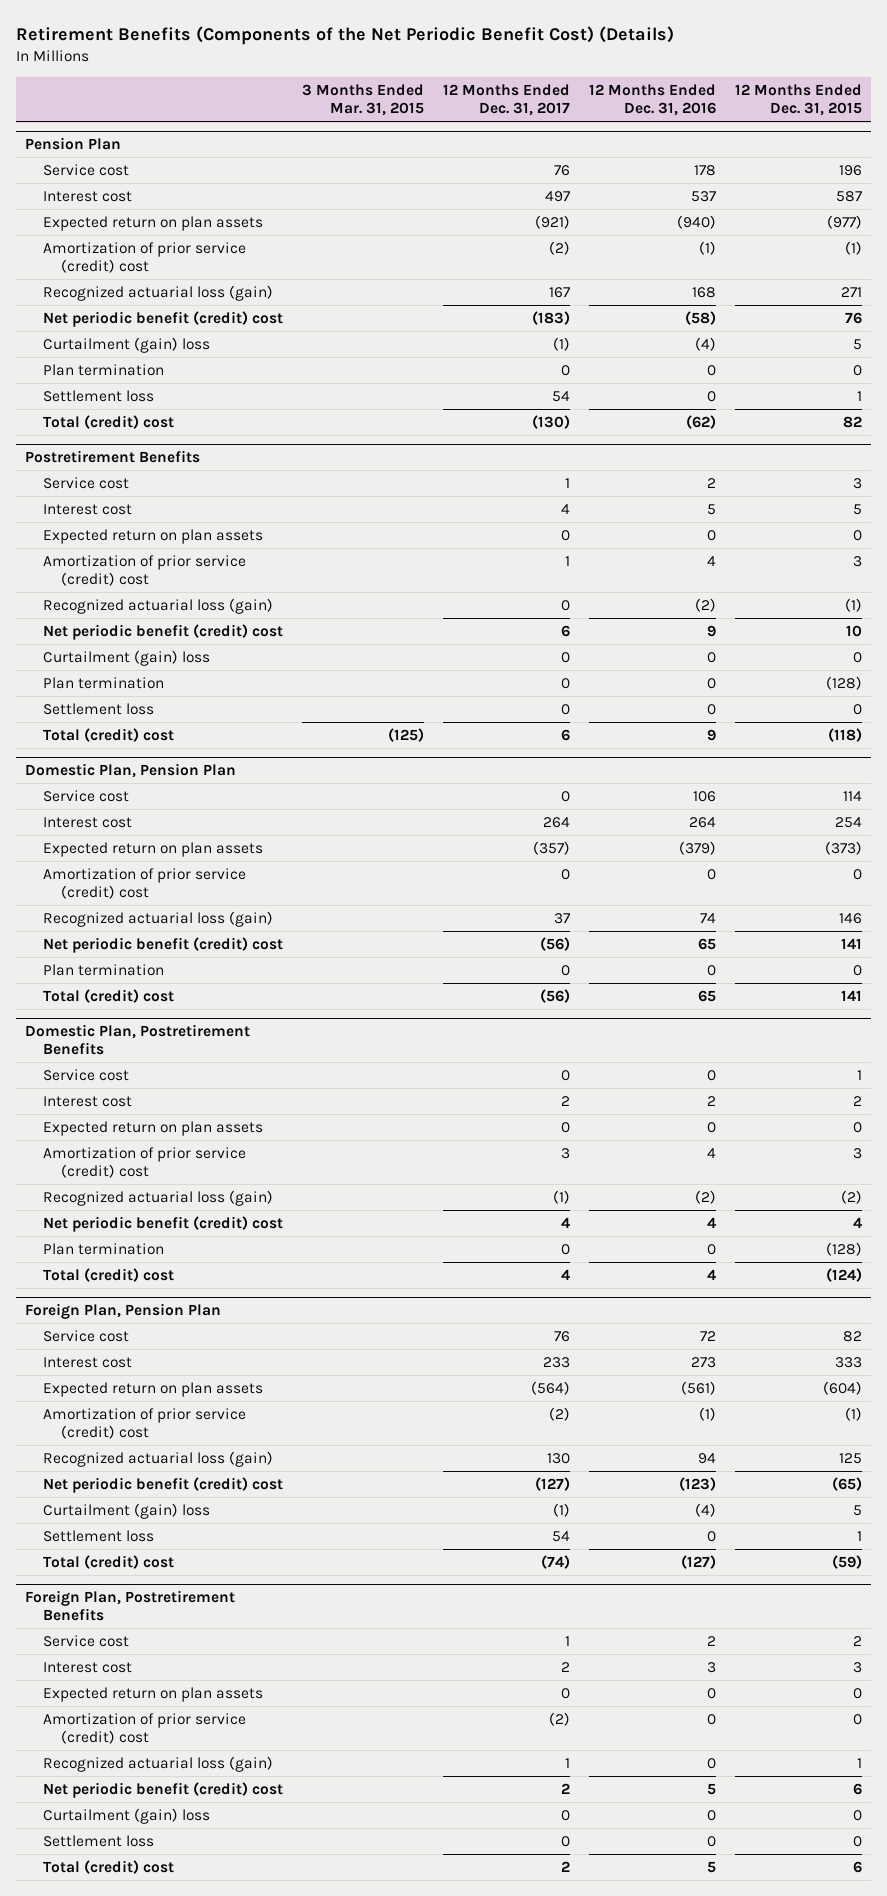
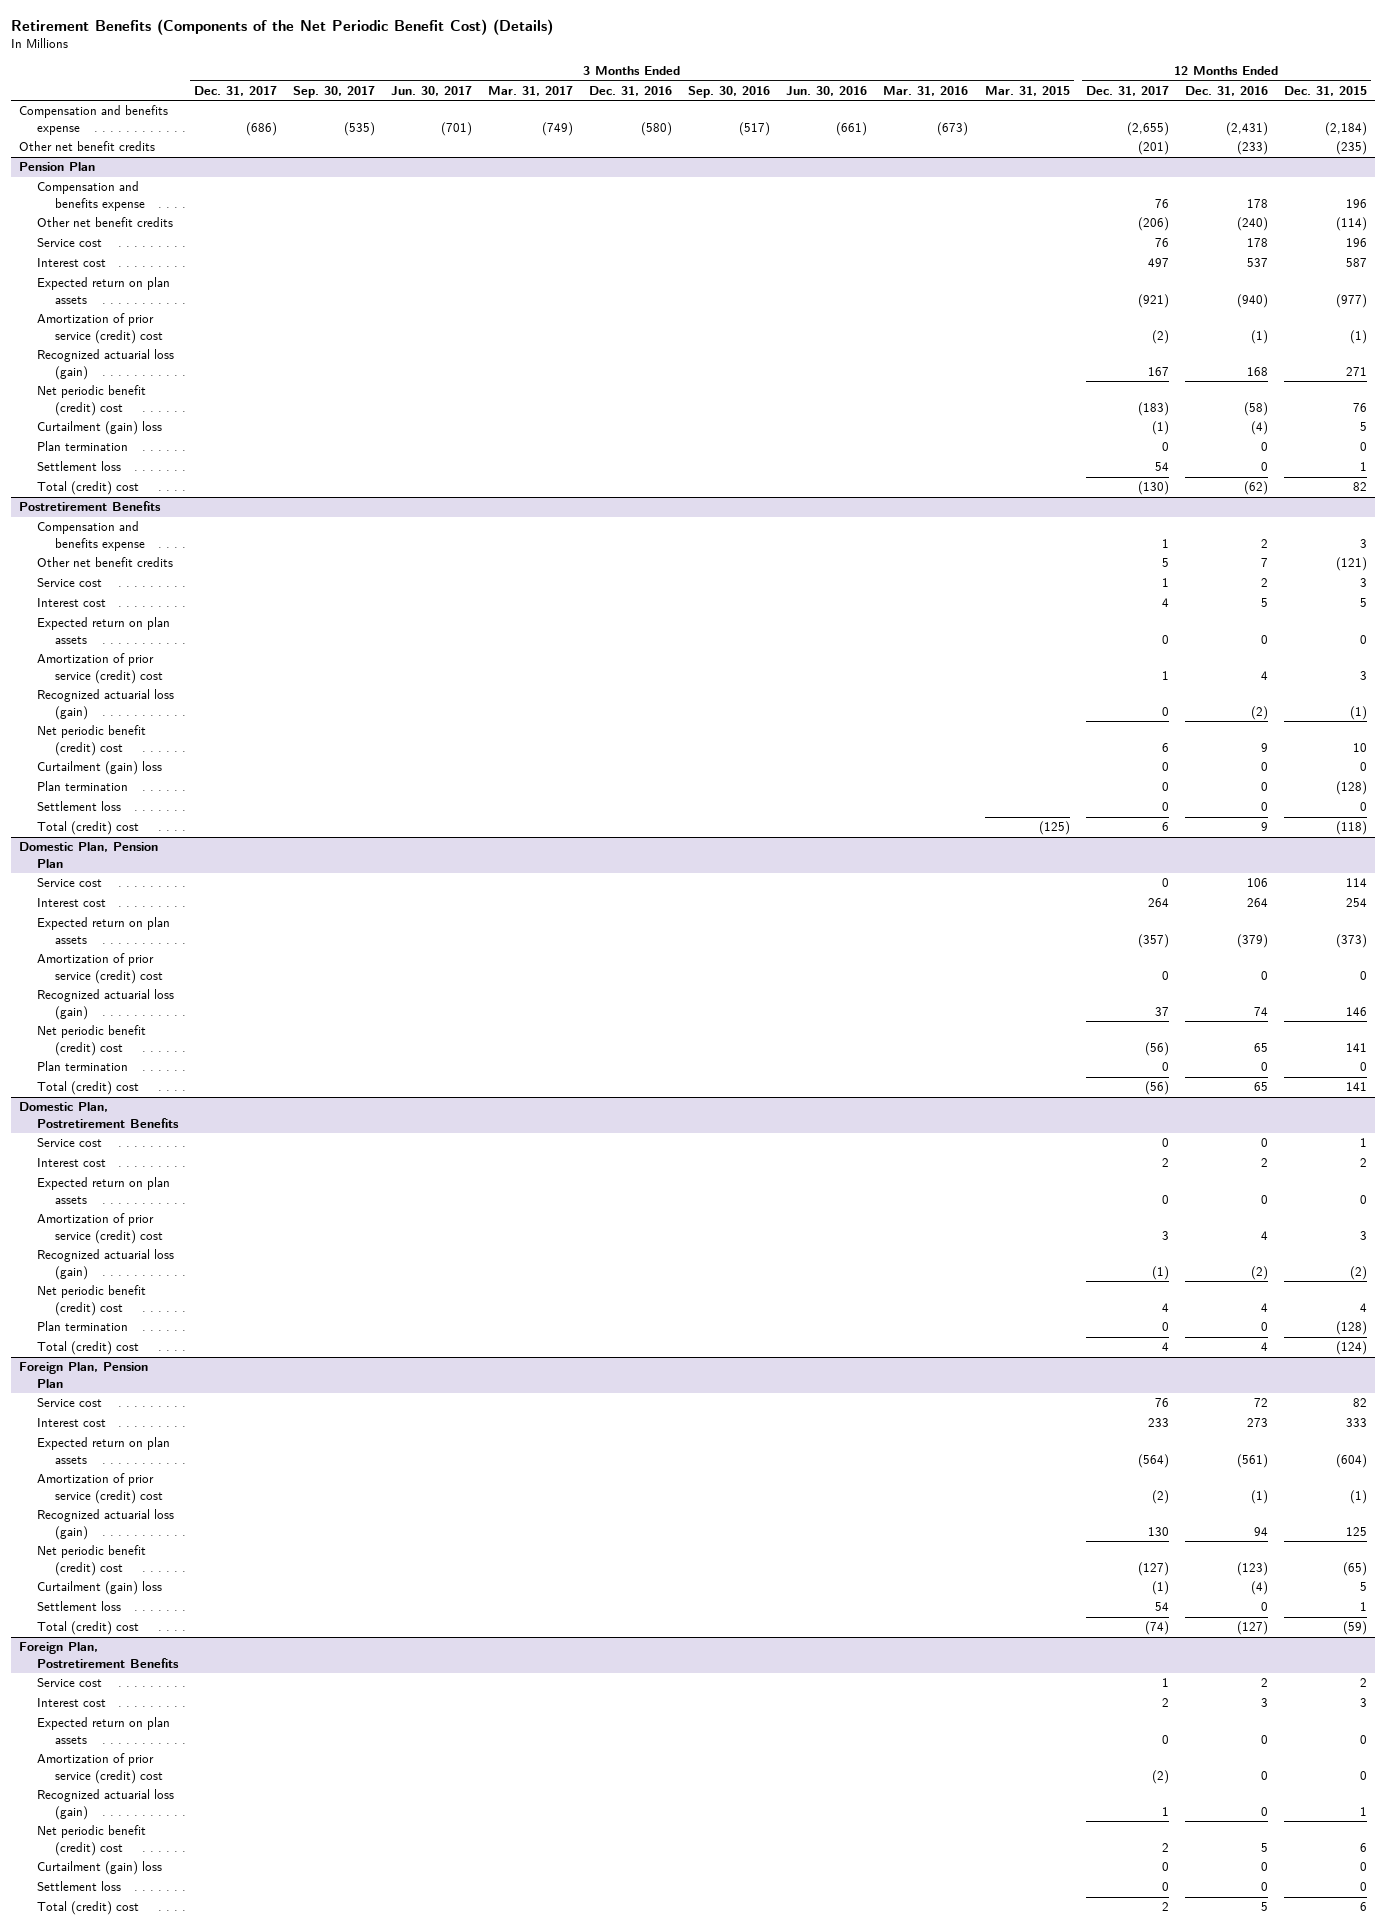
none -> [193,85,277,96] Dec. 31, 2017
none -> [292,85,375,98] Sep. 30, 2017
none -> [391,85,473,96] Jun. 30, 2017
none -> [488,85,574,96] Mar. 31, 2017
none -> [589,85,673,96] Dec. 31, 2016
none -> [688,85,771,98] Sep. 30, 2016
none -> [786,85,868,96] Jun. 30, 2016
none -> [883,85,969,96] Mar. 31, 2016
none -> [18,105,168,135] Compensation and benefits expense
none -> [18,141,155,152] Other net benefit credits
none -> [36,181,145,211] Compensation and benefits expense
none -> [36,217,173,228] Other net benefit credits
none -> [36,521,145,551] Compensation and benefits expense
none -> [36,557,173,568] Other net benefit credits

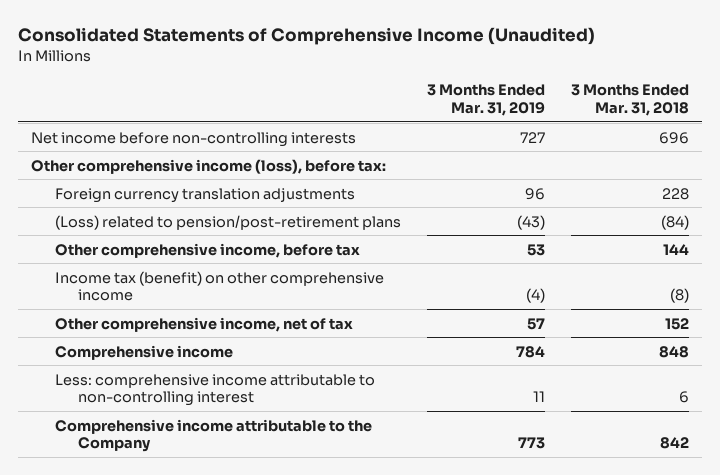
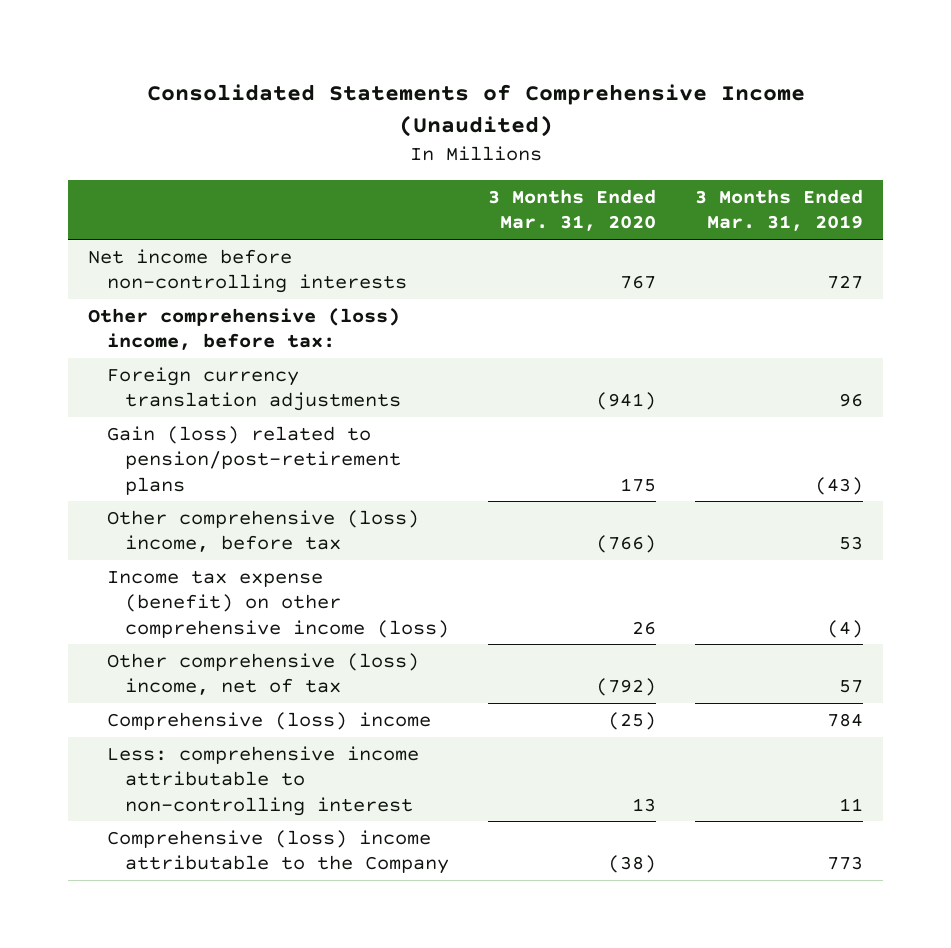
[570,84,689,116] 3 Months Ended Mar. 31, 2018 -> none
none -> [488,189,657,232] 3 Months Ended Mar. 31, 2020
[31,158,387,174] Other comprehensive income (loss), before tax: -> [87,308,400,351] Other comprehensive (loss) income, before tax:
[54,214,401,230] (Loss) related to pension/post-retirement plans -> [106,426,402,495] Gain (loss) related to pension/post-retirement plans
[54,242,360,258] Other comprehensive income, before tax -> [106,510,419,553] Other comprehensive (loss) income, before tax
[54,270,384,302] Income tax (benefit) on other comprehensive income -> [106,570,450,638] Income tax expense (benefit) on other comprehensive income (loss)
[54,316,353,332] Other comprehensive income, net of tax -> [106,653,419,696] Other comprehensive (loss) income, net of tax
[54,344,233,360] Comprehensive income -> [106,712,431,731] Comprehensive (loss) income
[54,418,372,453] Comprehensive income attributable to the Company -> [106,830,450,875] Comprehensive (loss) income attributable to the Company

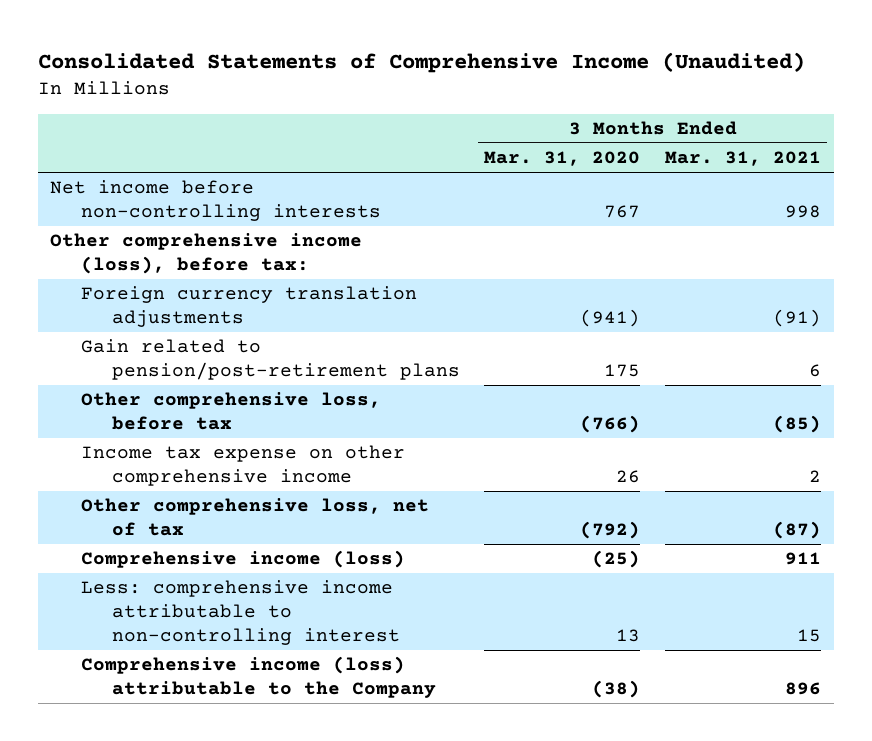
[695,189,864,232] 3 Months Ended Mar. 31, 2019 -> none
none -> [665,151,822,167] Mar. 31, 2021
[87,308,400,351] Other comprehensive (loss) income, before tax: -> [50,233,363,275] Other comprehensive income (loss), before tax:
[106,426,402,495] Gain (loss) related to pension/post-retirement plans -> [80,339,460,381] Gain related to pension/post-retirement plans
[106,510,419,553] Other comprehensive (loss) income, before tax -> [80,392,381,431] Other comprehensive loss, before tax
[106,570,450,638] Income tax expense (benefit) on other comprehensive income (loss) -> [80,445,405,487] Income tax expense on other comprehensive income
[106,653,419,696] Other comprehensive (loss) income, net of tax -> [80,498,429,537] Other comprehensive loss, net of tax
[106,712,431,731] Comprehensive (loss) income -> [80,550,405,569] Comprehensive income (loss)
[106,830,450,875] Comprehensive (loss) income attributable to the Company -> [80,656,436,699] Comprehensive income (loss) attributable to the Company

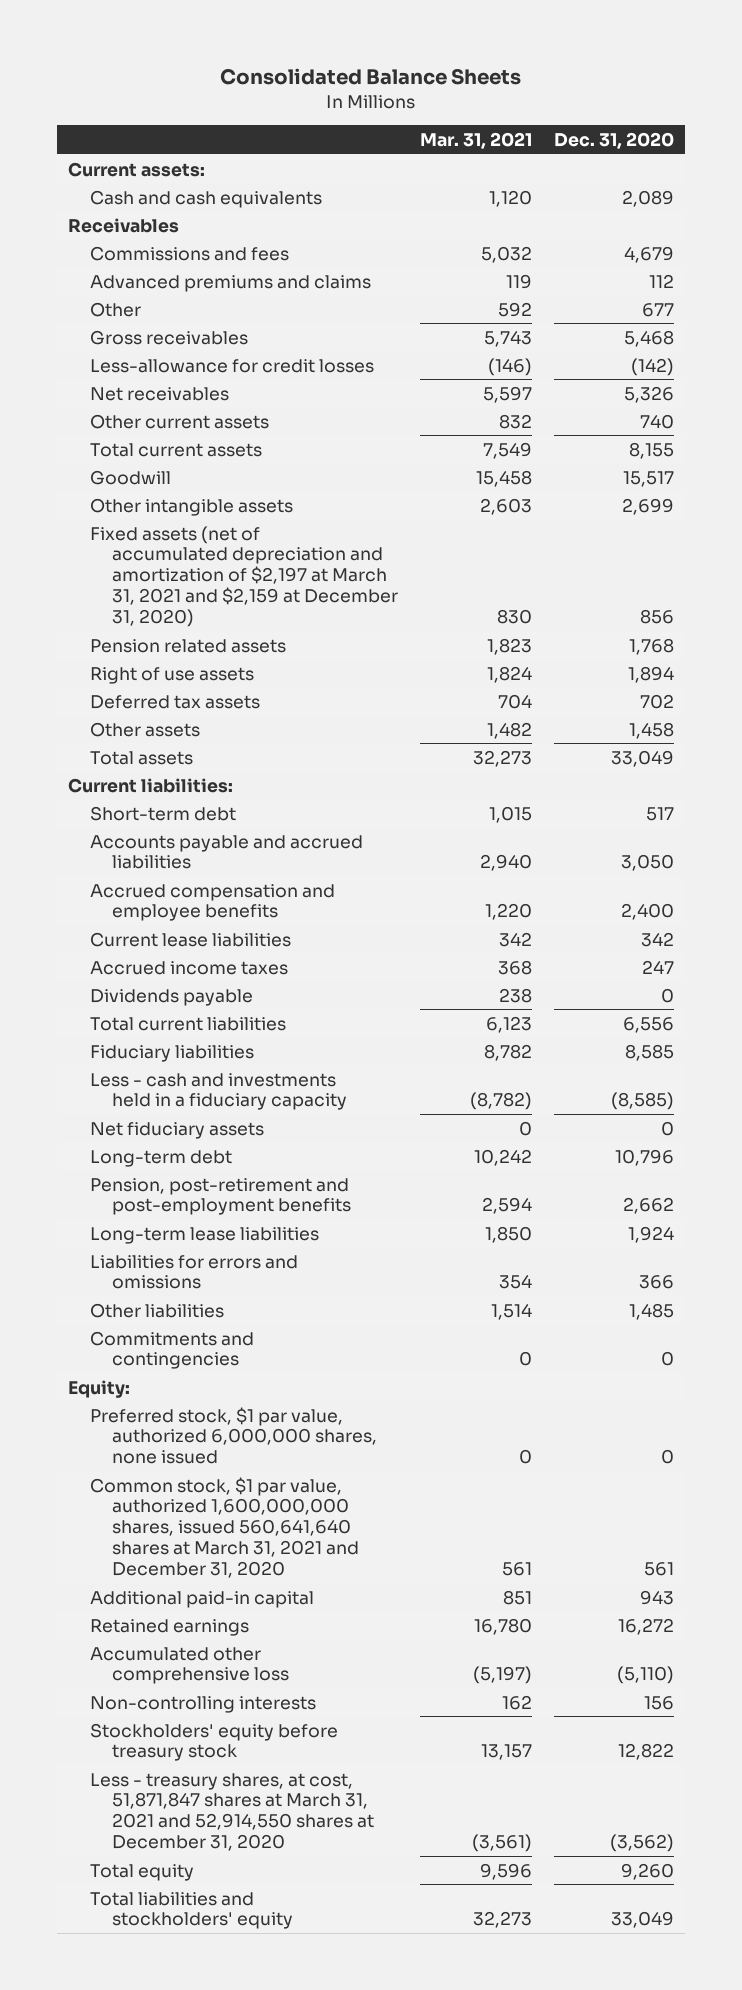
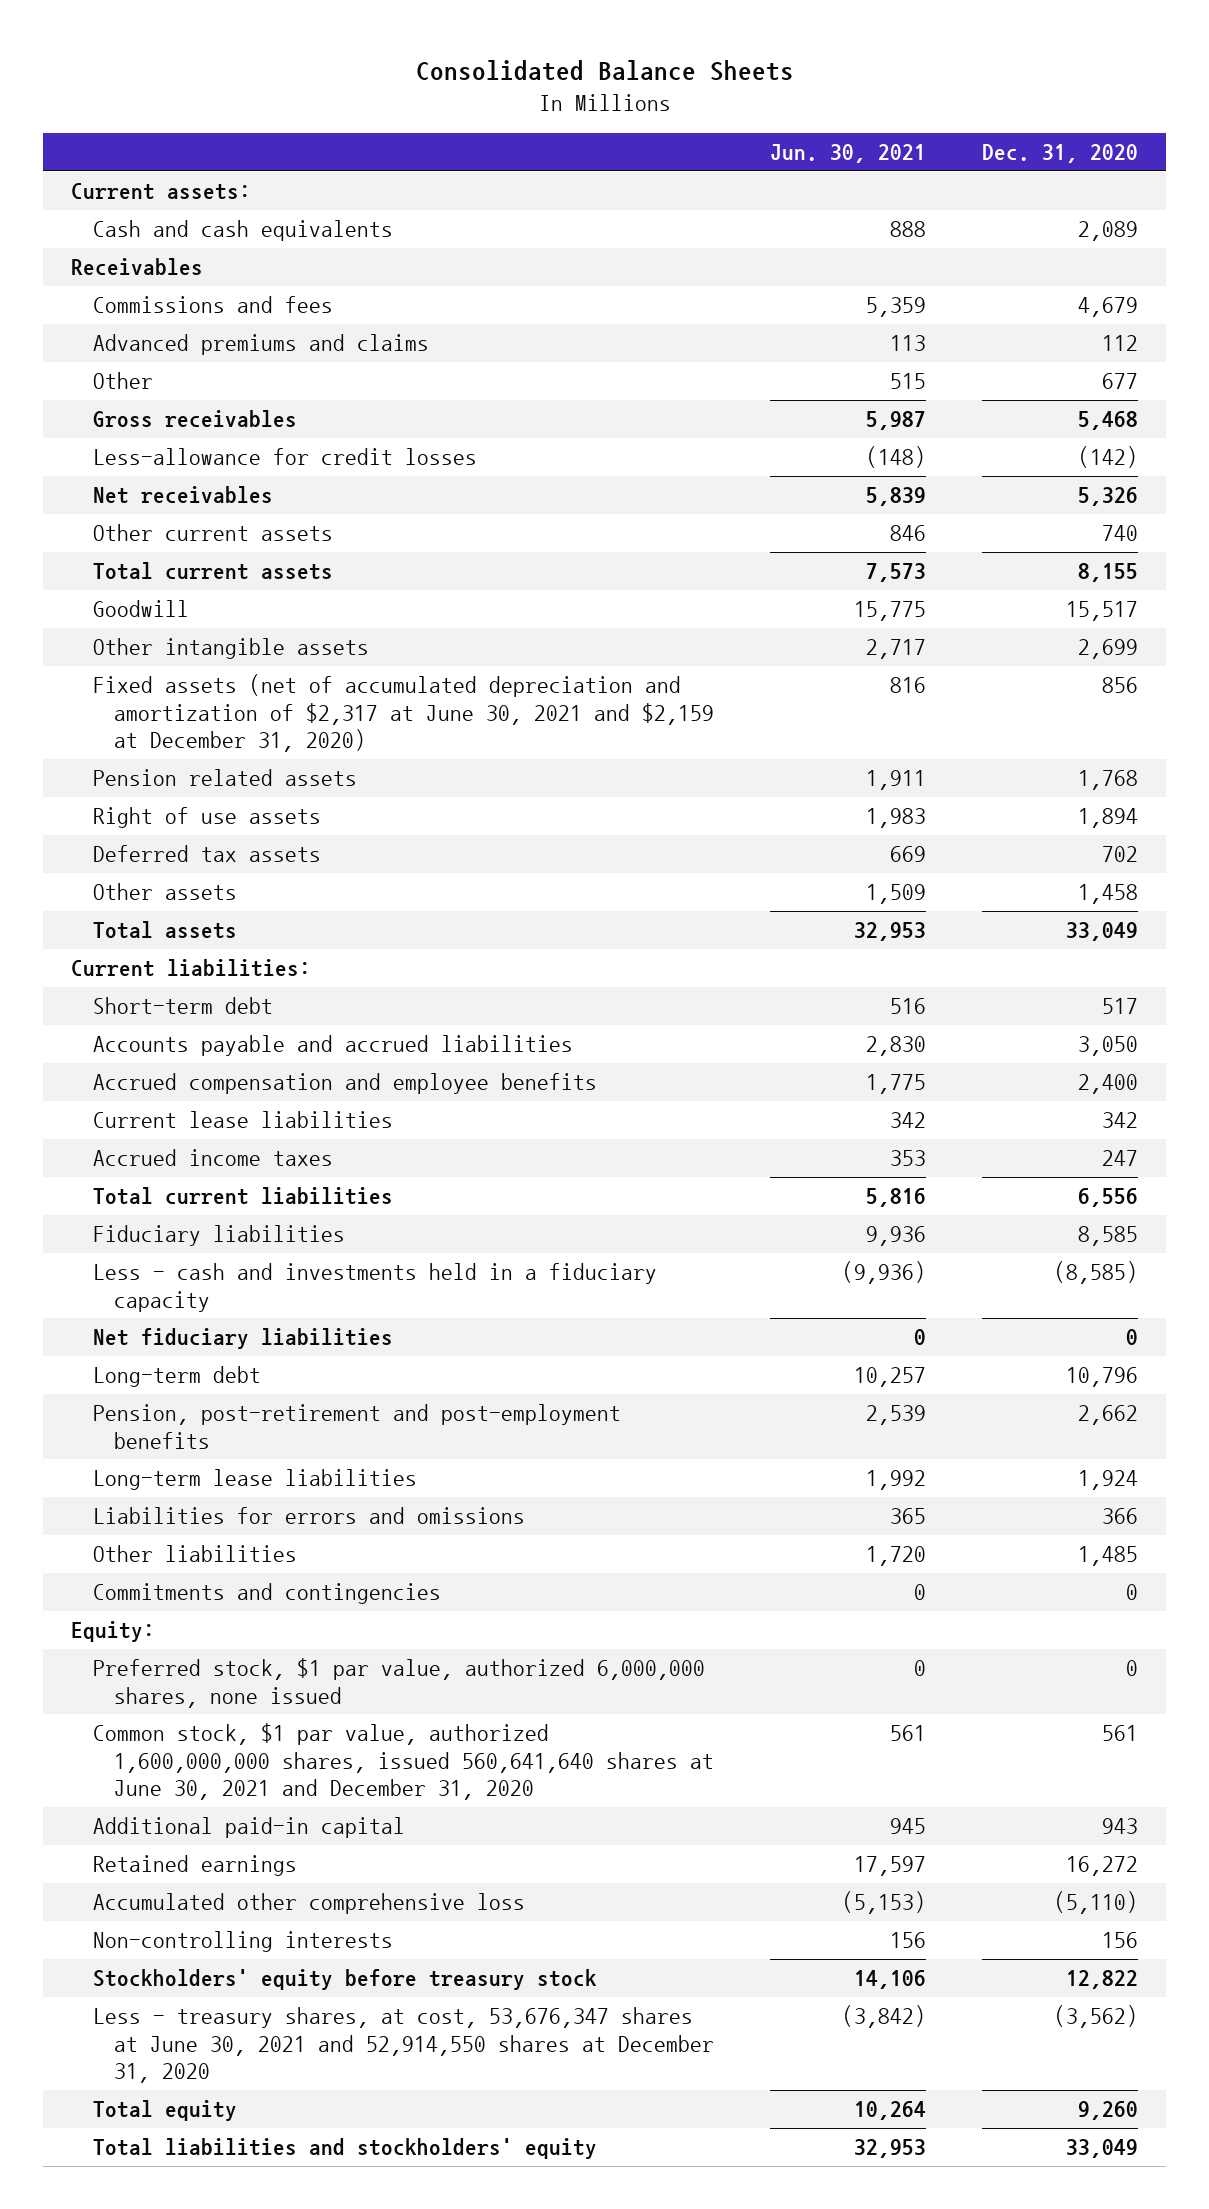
[419,131,532,149] Mar. 31, 2021 -> none
none -> [769,143,926,163] Jun. 30, 2021
[89,525,398,627] Fixed assets (net of accumulated depreciation and amortization of $2,197 at March 31, 2021 and $2,159 at December 31, 2020) -> [92,674,714,753] Fixed assets (net of accumulated depreciation and amortization of $2,317 at June 30, 2021 and $2,159 at December 31, 2020)
[89,988,253,1006] Dividends payable -> none
[89,1121,264,1139] Net fiduciary assets -> [92,1328,393,1350] Net fiduciary liabilities
[89,1476,359,1578] Common stock, $1 par value, authorized 1,600,000,000 shares, issued 560,641,640 shares at March 31, 2021 and December 31, 2020 -> [92,1723,714,1801] Common stock, $1 par value, authorized 1,600,000,000 shares, issued 560,641,640 shares at June 30, 2021 and December 31, 2020
[89,1772,374,1852] Less - treasury shares, at cost, 51,871,847 shares at March 31, 2021 and 52,914,550 shares at December 31, 2020 -> [92,2007,714,2084] Less - treasury shares, at cost, 53,676,347 shares at June 30, 2021 and 52,914,550 shares at December 31, 2020

